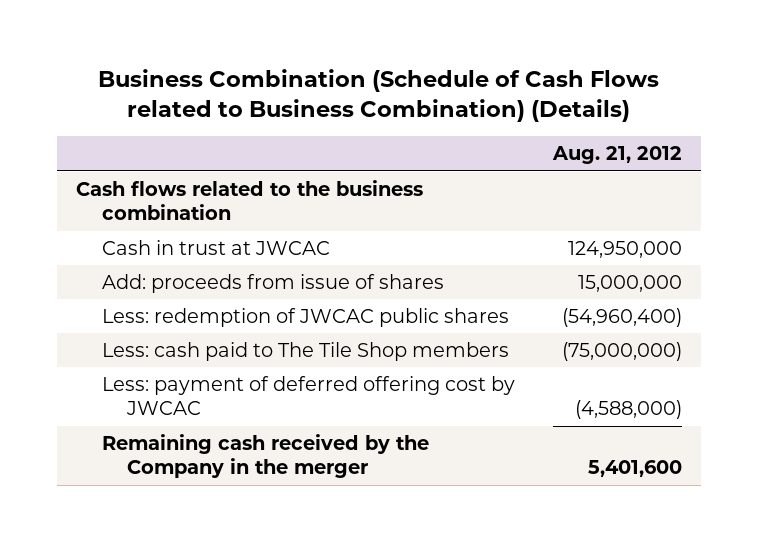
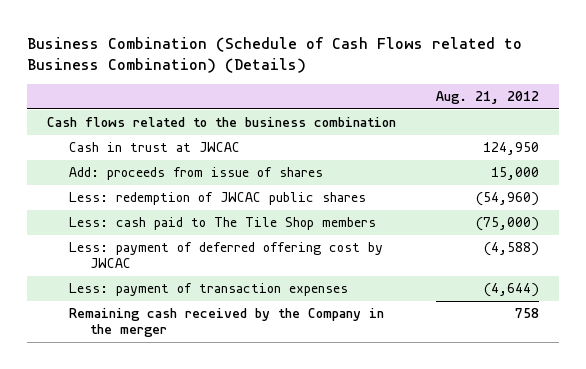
[567,240,682,258] 124,950,000 -> [483,142,540,156] 124,950
[577,274,682,292] 15,000,000 -> [491,167,540,181] 15,000
[561,307,682,327] (54,960,400) -> [476,192,540,207] (54,960)
[561,341,682,361] (75,000,000) -> [476,217,540,232] (75,000)
[574,400,682,420] (4,588,000) -> [484,242,540,257] (4,588)
none -> [68,283,348,297] Less: payment of transaction expenses
[587,460,682,478] 5,401,600 -> [515,308,540,319] 758

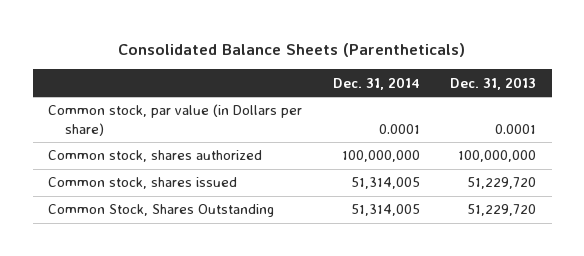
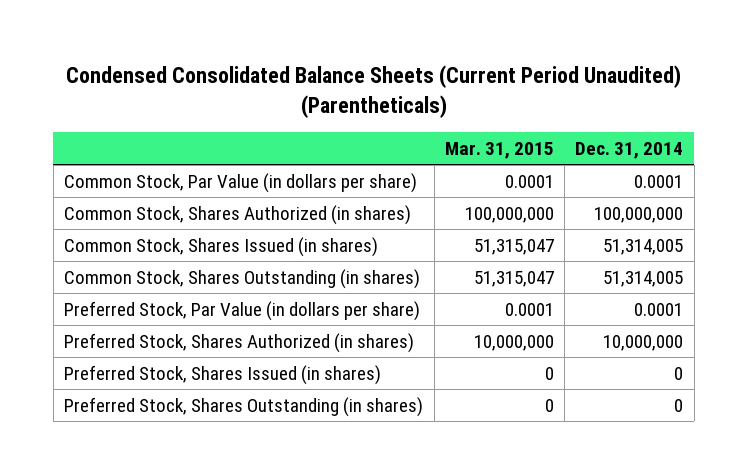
[118,43,466,58] Consolidated Balance Sheets (Parentheticals) -> [65,65,681,118] Condensed Consolidated Balance Sheets (Current Period Unaudited) (Parentheticals)
[450,76,537,90] Dec. 31, 2013 -> none
none -> [444,141,554,159] Mar. 31, 2015
[47,104,302,136] Common stock, par value (in Dollars per share) -> [64,172,418,193] Common Stock, Par Value (in dollars per share)
[47,150,262,163] Common stock, shares authorized -> [64,204,412,225] Common Stock, Shares Authorized (in shares)
[47,177,237,190] Common stock, shares issued -> [64,236,379,257] Common Stock, Shares Issued (in shares)
[47,204,274,218] Common Stock, Shares Outstanding -> [64,268,421,289] Common Stock, Shares Outstanding (in shares)
none -> [64,300,421,321] Preferred Stock, Par Value (in dollars per share)
none -> [64,332,415,353] Preferred Stock, Shares Authorized (in shares)
none -> [64,364,382,385] Preferred Stock, Shares Issued (in shares)
none -> [64,396,424,417] Preferred Stock, Shares Outstanding (in shares)

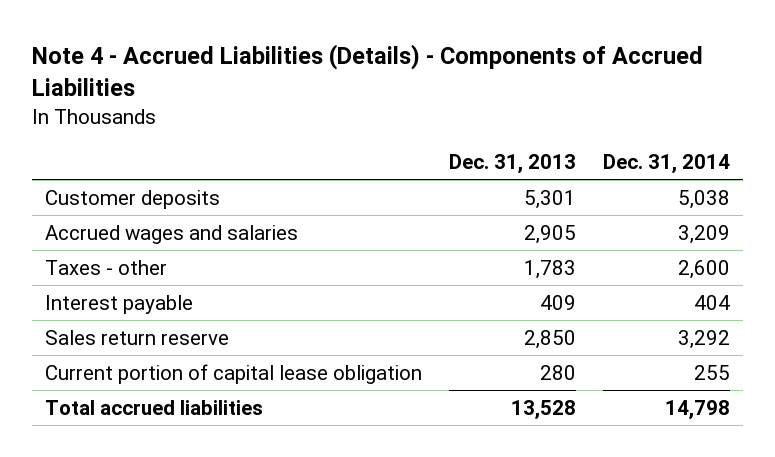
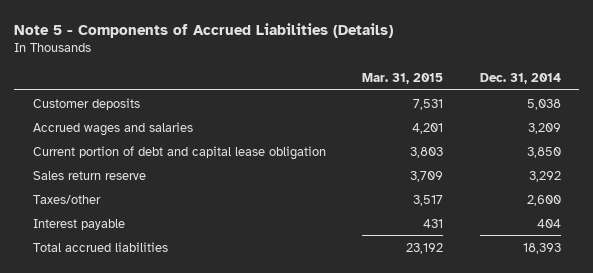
[31,43,703,96] Note 4 - Accrued Liabilities (Details) - Components of Accrued Liabilities -> [14,22,394,38] Note 5 - Components of Accrued Liabilities (Details)
[448,153,576,174] Dec. 31, 2013 -> none
none -> [362,73,444,85] Mar. 31, 2015
[45,259,168,275] Taxes - other -> none
none -> [32,145,326,160] Current portion of debt and capital lease obligation
[45,363,423,384] Current portion of capital lease obligation -> none
none -> [32,194,101,204] Taxes/other
[45,294,194,314] Interest payable -> [32,218,125,230] Interest payable
[664,399,730,420] 14,798 -> [522,242,561,254] 18,393

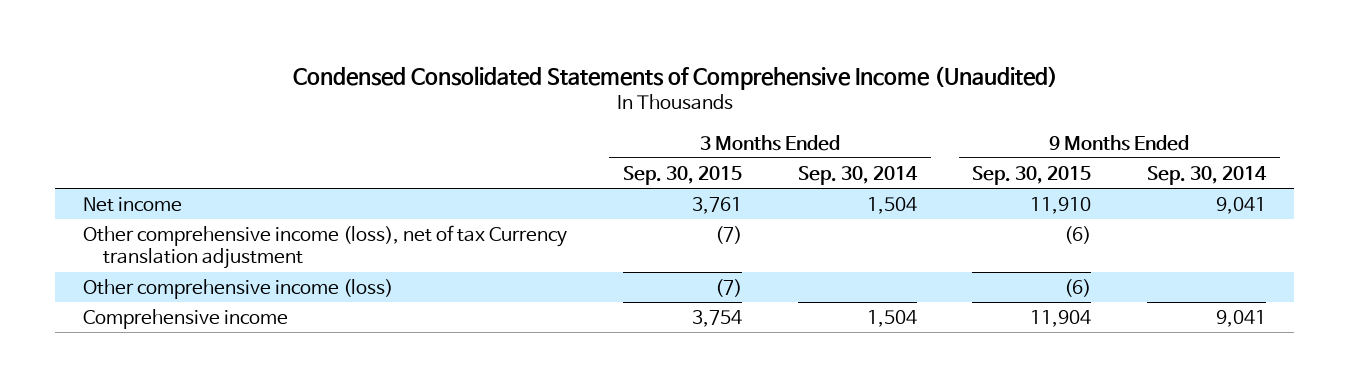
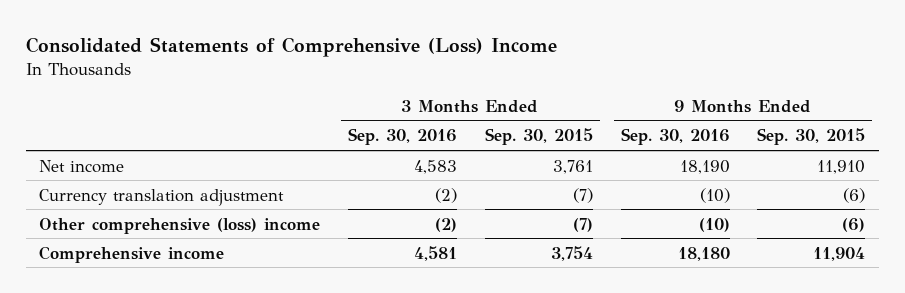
[292,65,1058,90] Condensed Consolidated Statements of Comprehensive Income (Unaudited) -> [25,36,557,57] Consolidated Statements of Comprehensive (Loss) Income
[797,165,918,185] Sep. 30, 2014 -> none
[1147,165,1268,185] Sep. 30, 2014 -> none
none -> [348,128,458,146] Sep. 30, 2016
none -> [620,128,730,146] Sep. 30, 2016
[82,224,567,270] Other comprehensive income (loss), net of tax Currency translation adjustment -> [39,188,285,206] Currency translation adjustment
[82,278,393,299] Other comprehensive income (loss) -> [39,217,321,234] Other comprehensive (loss) income

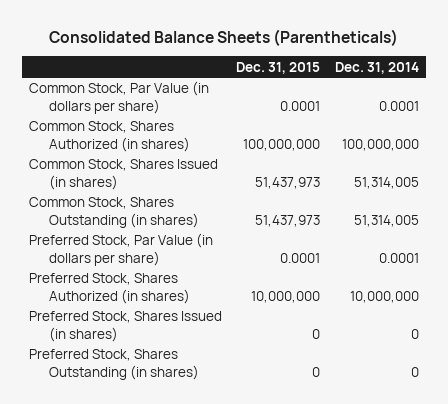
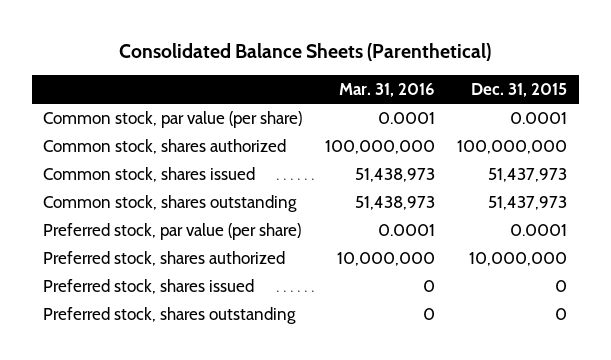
[48,28,398,46] Consolidated Balance Sheets (Parentheticals) -> [119,43,492,62] Consolidated Balance Sheets (Parenthetical)
[334,61,419,74] Dec. 31, 2014 -> none
none -> [338,83,435,98] Mar. 31, 2016
[29,81,210,114] Common Stock, Par Value (in dollars per share) -> [43,110,303,128] Common stock, par value (per share)
[29,121,190,152] Common Stock, Shares Authorized (in shares) -> [43,138,287,154] Common stock, shares authorized
[29,159,219,190] Common Stock, Shares Issued (in shares) -> [43,166,256,182] Common stock, shares issued
[29,197,199,228] Common Stock, Shares Outstanding (in shares) -> [43,194,298,212] Common stock, shares outstanding
[29,233,214,266] Preferred Stock, Par Value (in dollars per share) -> [43,222,302,240] Preferred stock, par value (per share)
[29,273,190,304] Preferred Stock, Shares Authorized (in shares) -> [43,250,286,266] Preferred stock, shares authorized
[29,311,223,342] Preferred Stock, Shares Issued (in shares) -> [43,278,255,294] Preferred stock, shares issued
[29,349,199,380] Preferred Stock, Shares Outstanding (in shares) -> [43,306,297,324] Preferred stock, shares outstanding

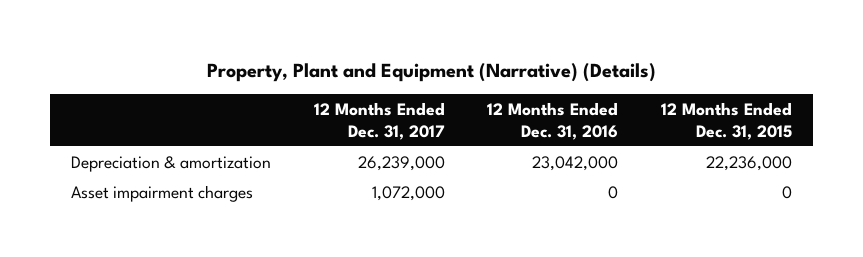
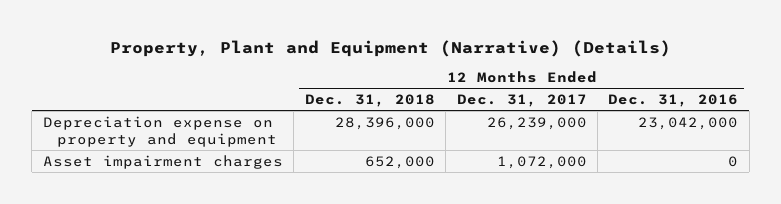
[661,101,793,140] 12 Months Ended Dec. 31, 2015 -> none
none -> [304,93,435,107] Dec. 31, 2018
[71,155,272,172] Depreciation & amortization -> [42,115,277,147] Depreciation expense on property and equipment

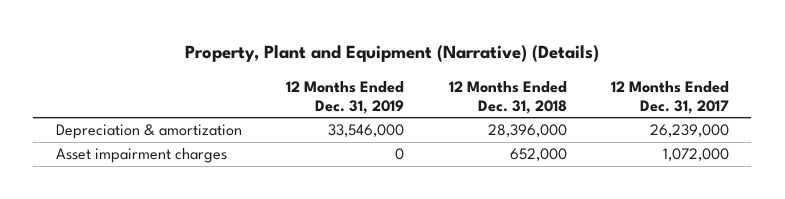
[608,93,739,107] Dec. 31, 2016 -> none
none -> [286,80,405,114] 12 Months Ended Dec. 31, 2019
[42,115,277,147] Depreciation expense on property and equipment -> [55,124,242,140] Depreciation & amortization

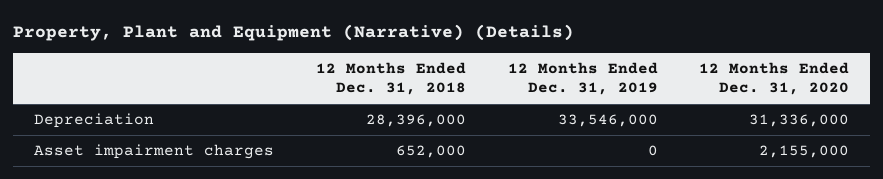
[611,80,730,114] 12 Months Ended Dec. 31, 2017 -> none
none -> [699,62,850,96] 12 Months Ended Dec. 31, 2020
[55,124,242,140] Depreciation & amortization -> [33,113,154,129] Depreciation

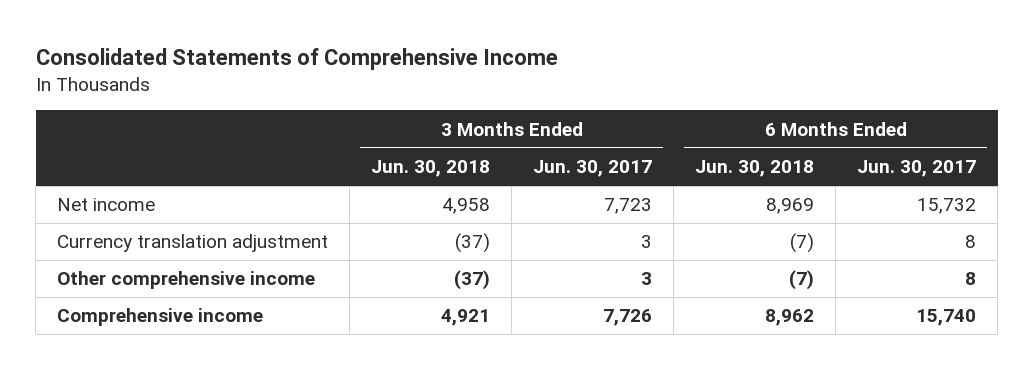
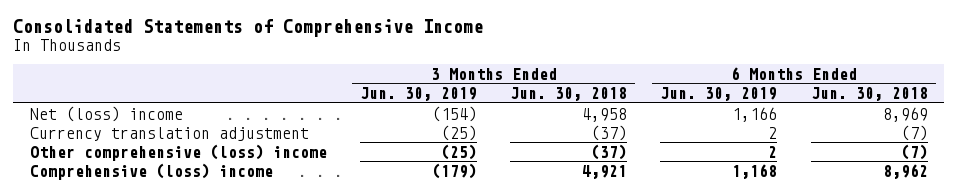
[533,160,653,178] Jun. 30, 2017 -> none
[857,160,977,178] Jun. 30, 2017 -> none
none -> [360,86,478,101] Jun. 30, 2019
none -> [660,86,778,101] Jun. 30, 2019
[57,198,156,212] Net income -> [29,105,183,122] Net (loss) income
[57,271,316,290] Other comprehensive income -> [29,143,327,161] Other comprehensive (loss) income
[57,308,264,327] Comprehensive income -> [29,162,273,180] Comprehensive (loss) income

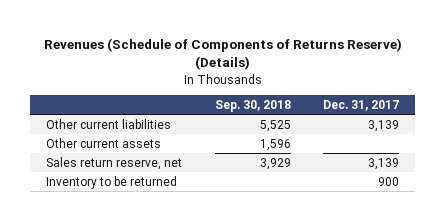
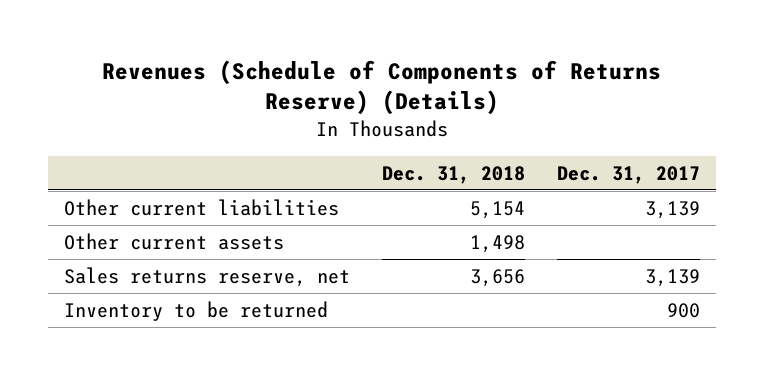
[214,100,291,113] Sep. 30, 2018 -> none
none -> [382,165,526,184] Dec. 31, 2018
[46,156,183,170] Sales return reserve, net -> [63,266,350,287] Sales returns reserve, net

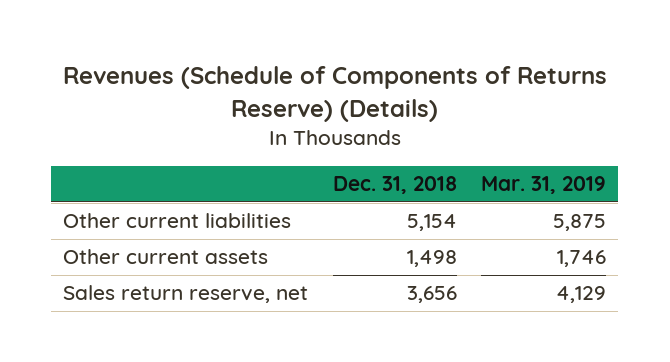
[557,165,701,184] Dec. 31, 2017 -> none
none -> [481,176,607,195] Mar. 31, 2019
[63,300,328,321] Inventory to be returned -> none
[63,266,350,287] Sales returns reserve, net -> [63,285,309,304] Sales return reserve, net

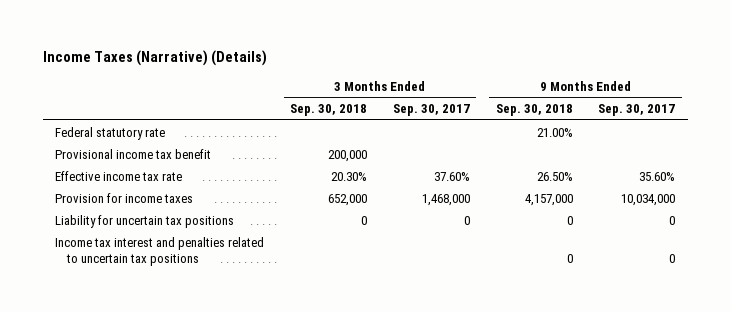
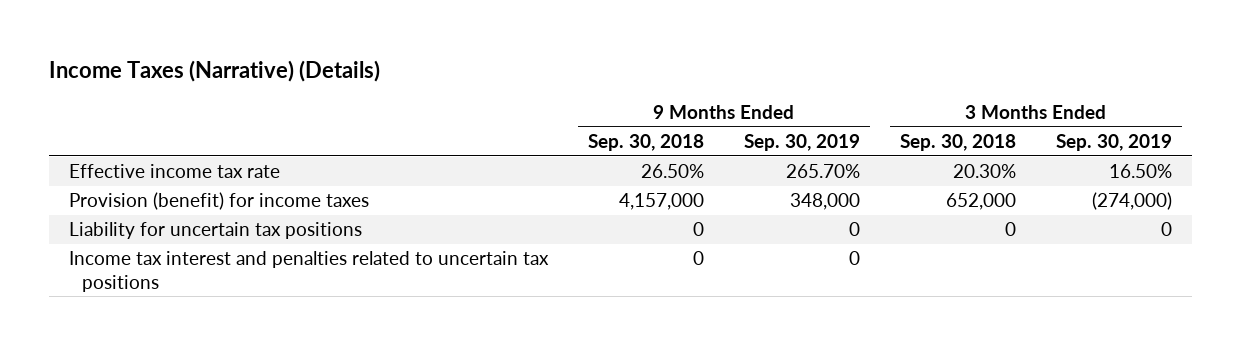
[392,103,470,116] Sep. 30, 2017 -> none
[598,103,676,116] Sep. 30, 2017 -> none
none -> [743,133,860,151] Sep. 30, 2019
none -> [1055,133,1172,151] Sep. 30, 2019
[55,126,166,140] Federal statutory rate -> none
[55,148,212,159] Provisional income tax benefit -> none
[55,192,194,203] Provision for income taxes -> [68,192,369,211] Provision (benefit) for income taxes

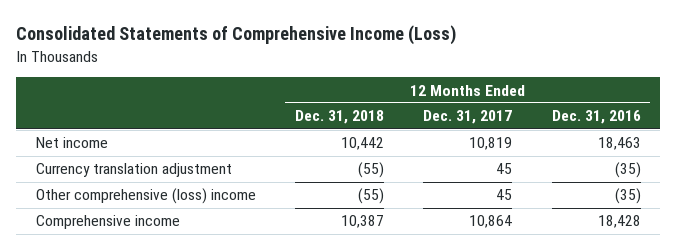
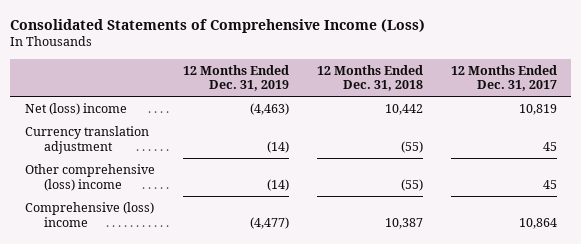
[551,110,641,125] Dec. 31, 2016 -> none
none -> [182,64,289,92] 12 Months Ended Dec. 31, 2019
[35,137,108,149] Net income -> [24,102,127,115] Net (loss) income
[35,215,180,230] Comprehensive income -> [24,201,154,227] Comprehensive (loss) income

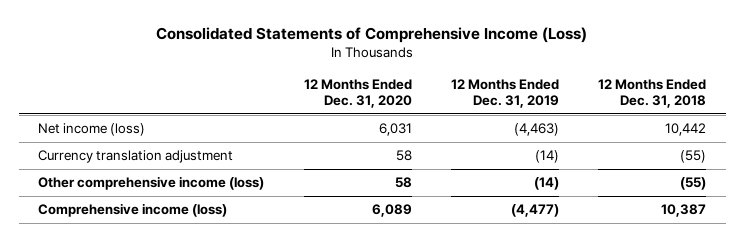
[450,64,557,92] 12 Months Ended Dec. 31, 2017 -> none
none -> [303,78,412,109] 12 Months Ended Dec. 31, 2020
[24,102,127,115] Net (loss) income -> [38,123,146,137] Net income (loss)
[24,163,155,191] Other comprehensive (loss) income -> [38,176,265,191] Other comprehensive income (loss)
[24,201,154,227] Comprehensive (loss) income -> [38,203,228,218] Comprehensive income (loss)

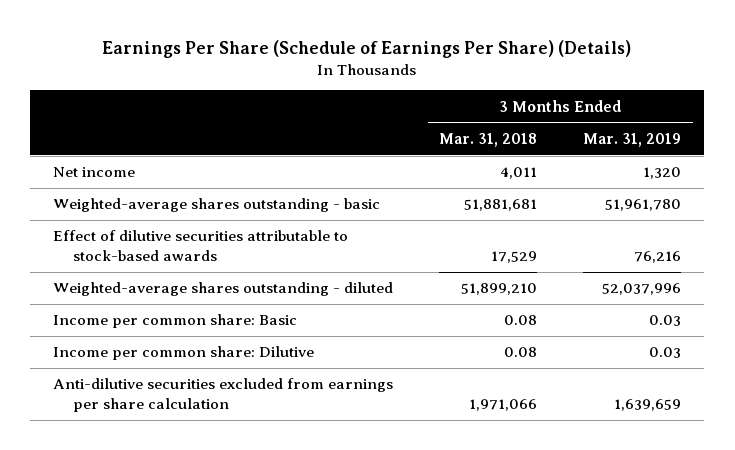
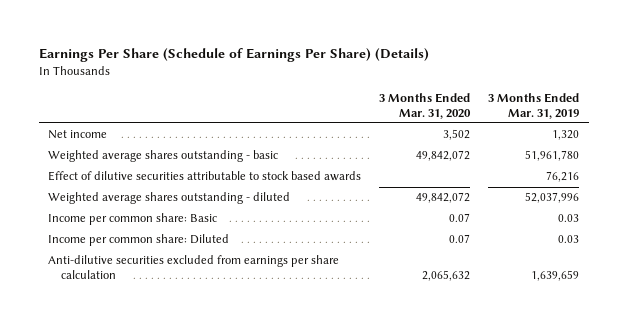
[439,132,538,147] Mar. 31, 2018 -> none
none -> [379,92,472,119] 3 Months Ended Mar. 31, 2020
[53,198,381,213] Weighted-average shares outstanding - basic -> [48,150,279,163] Weighted average shares outstanding - basic
[53,230,349,262] Effect of dilutive securities attributable to stock-based awards -> [48,171,362,182] Effect of dilutive securities attributable to stock based awards
[53,282,394,297] Weighted-average shares outstanding - diluted -> [48,192,291,205] Weighted average shares outstanding - diluted
[53,346,315,361] Income per common share: Dilutive -> [48,234,230,247] Income per common share: Diluted

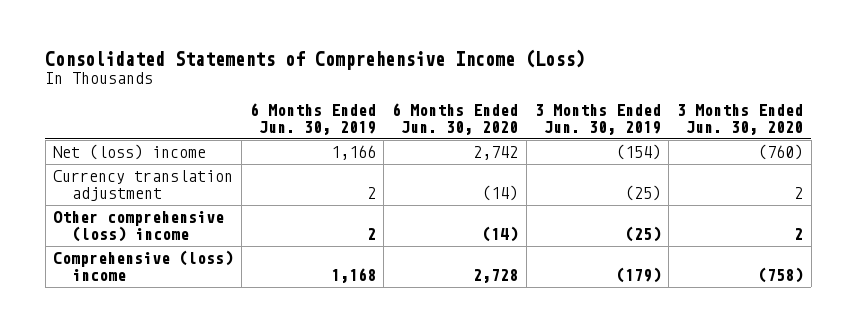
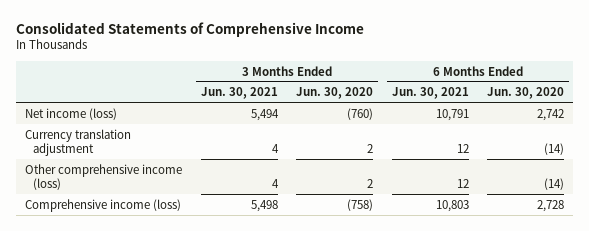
[45,49,586,71] Consolidated Statements of Comprehensive Income (Loss) -> [15,21,364,37] Consolidated Statements of Comprehensive Income
[249,103,376,136] 6 Months Ended Jun. 30, 2019 -> none
[534,104,661,136] 3 Months Ended Jun. 30, 2019 -> none
none -> [200,87,278,100] Jun. 30, 2021
none -> [391,87,469,100] Jun. 30, 2021
[53,144,207,161] Net (loss) income -> [25,107,118,120] Net income (loss)
[53,211,225,243] Other comprehensive (loss) income -> [25,163,183,191] Other comprehensive income (loss)
[53,250,234,282] Comprehensive (loss) income -> [25,198,182,212] Comprehensive income (loss)

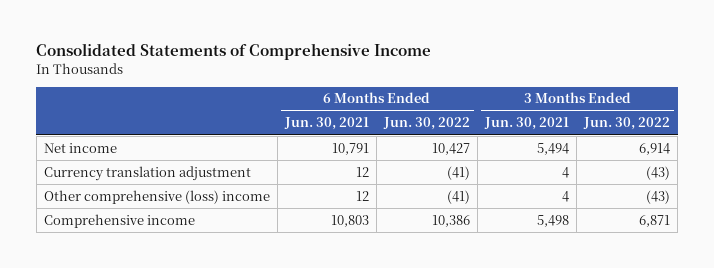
[296,87,374,100] Jun. 30, 2020 -> none
[486,87,564,100] Jun. 30, 2020 -> none
none -> [383,117,471,131] Jun. 30, 2022
none -> [583,117,671,131] Jun. 30, 2022
[25,107,118,120] Net income (loss) -> [43,142,117,153] Net income
[25,163,183,191] Other comprehensive income (loss) -> [43,189,270,204] Other comprehensive (loss) income
[25,198,182,212] Comprehensive income (loss) -> [43,213,195,228] Comprehensive income

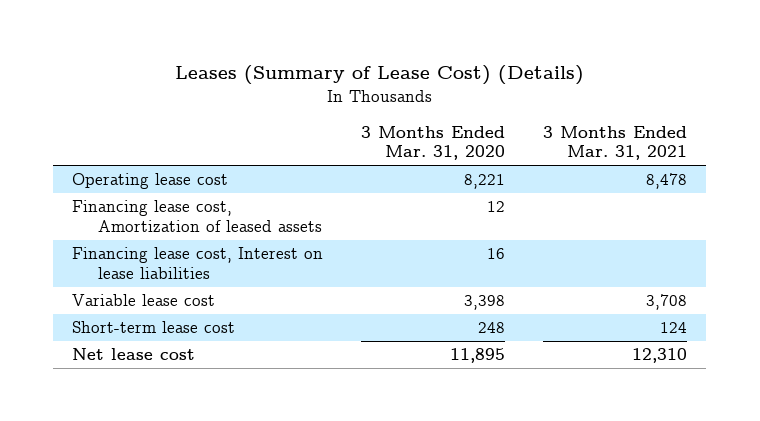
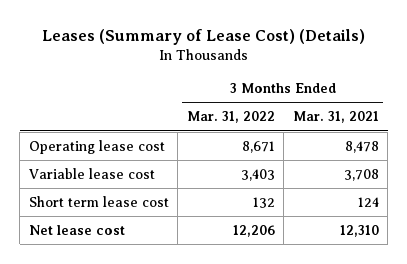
[361,125,506,161] 3 Months Ended Mar. 31, 2020 -> none
none -> [186,111,275,124] Mar. 31, 2022
[72,200,322,233] Financing lease cost, Amortization of leased assets -> none
[72,247,324,280] Financing lease cost, Interest on lease liabilities -> none
[72,321,236,334] Short-term lease cost -> [28,195,169,207] Short term lease cost

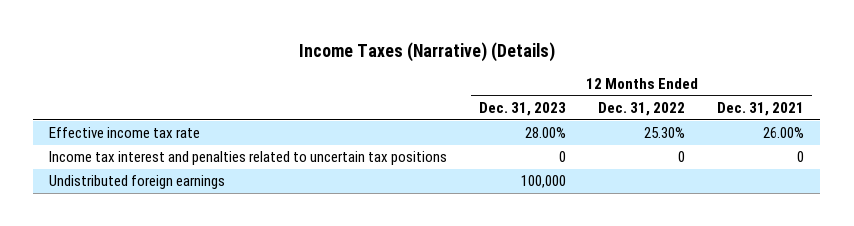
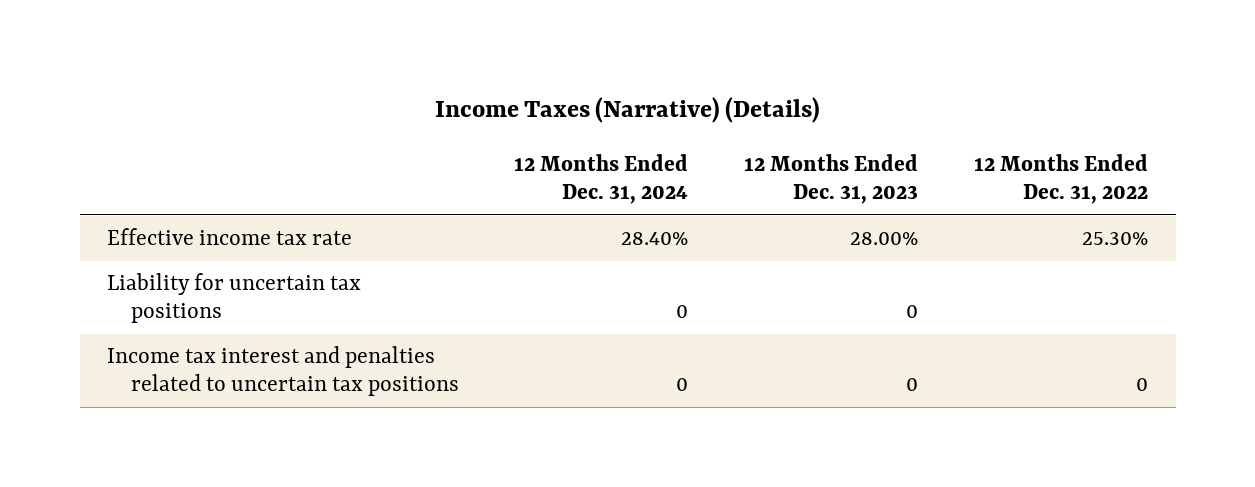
[717,101,805,116] Dec. 31, 2021 -> none
none -> [514,154,689,205] 12 Months Ended Dec. 31, 2024
none -> [107,273,362,324] Liability for uncertain tax positions
[49,175,226,190] Undistributed foreign earnings -> none

